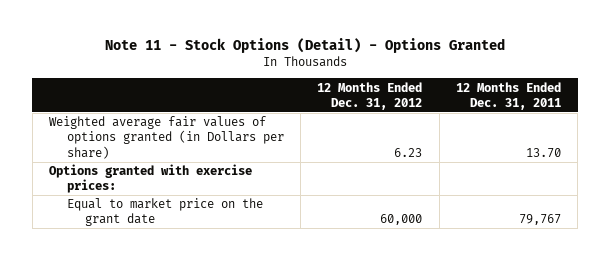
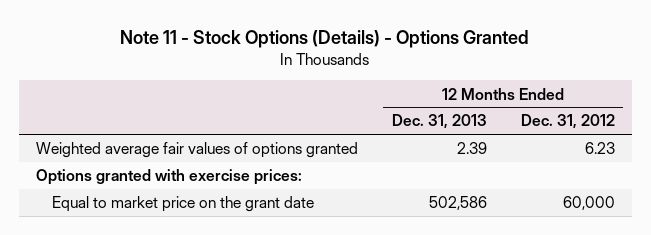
[104,38,505,54] Note 11 - Stock Options (Detail) - Options Granted -> [120,29,530,48] Note 11 - Stock Options (Details) - Options Granted
[455,81,561,110] 12 Months Ended Dec. 31, 2011 -> none
none -> [391,114,487,130] Dec. 31, 2013
[48,116,284,159] Weighted average fair values of options granted (in Dollars per share) -> [36,142,359,159] Weighted average fair values of options granted

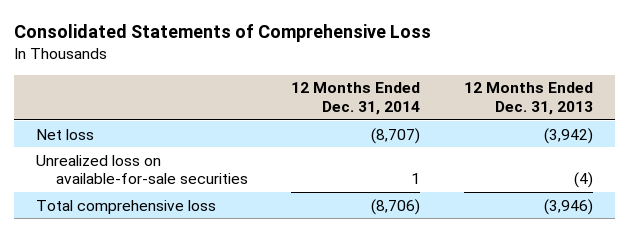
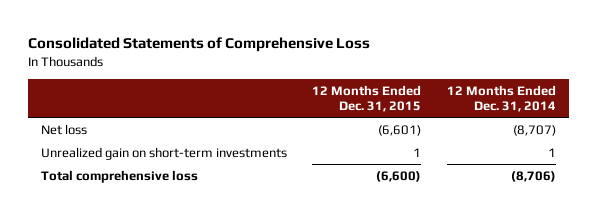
[463,82,593,115] 12 Months Ended Dec. 31, 2013 -> none
none -> [312,84,422,112] 12 Months Ended Dec. 31, 2015
[35,154,249,185] Unrealized loss on available-for-sale securities -> [40,146,287,160] Unrealized gain on short-term investments

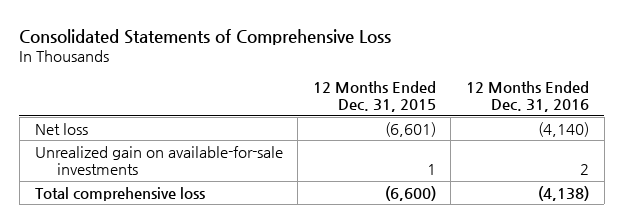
[446,84,556,112] 12 Months Ended Dec. 31, 2014 -> none
none -> [465,80,589,113] 12 Months Ended Dec. 31, 2016
[40,146,287,160] Unrealized gain on short-term investments -> [34,145,283,176] Unrealized gain on available-for-sale investments

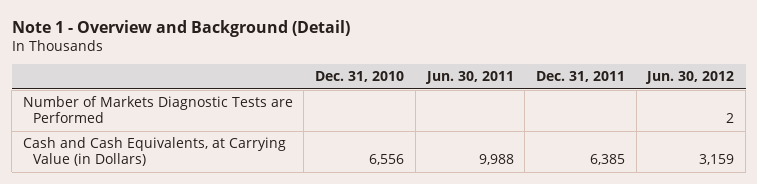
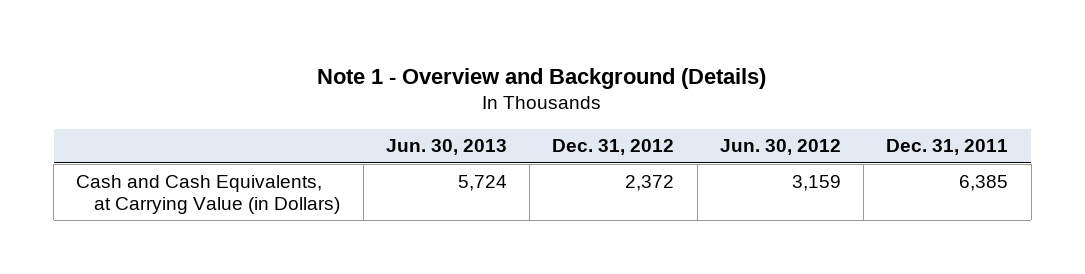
[11,19,350,37] Note 1 - Overview and Background (Detail) -> [317,67,767,89] Note 1 - Overview and Background (Details)
[315,71,405,83] Dec. 31, 2010 -> none
[424,71,514,85] Jun. 30, 2011 -> none
none -> [385,139,507,156] Jun. 30, 2013
none -> [552,139,675,156] Dec. 31, 2012
[22,95,293,124] Number of Markets Diagnostic Tests are Performed -> none

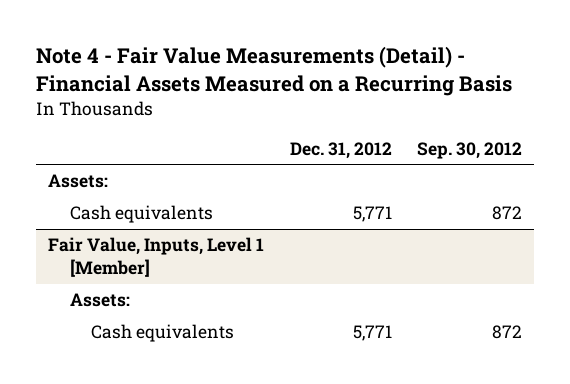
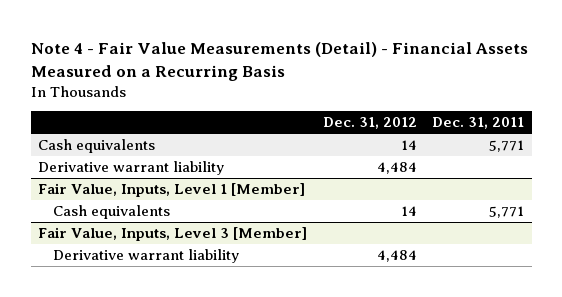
[416,141,522,159] Sep. 30, 2012 -> none
none -> [432,117,525,130] Dec. 31, 2011
[48,174,109,189] Assets: -> none
[352,206,392,223] 5,771 -> [400,140,417,151] 14
none -> [38,161,225,176] Derivative warrant liability
[69,293,130,308] Assets: -> none
[352,325,392,342] 5,771 -> [400,206,417,217] 14
none -> [38,227,308,242] Fair Value, Inputs, Level 3 [Member]
none -> [52,249,239,264] Derivative warrant liability

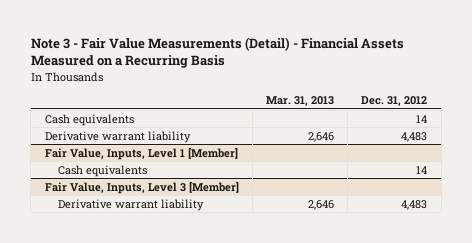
[30,41,528,81] Note 4 - Fair Value Measurements (Detail) - Financial Assets Measured on a Recurring Basis -> [30,37,404,69] Note 3 - Fair Value Measurements (Detail) - Financial Assets Measured on a Recurring Basis
[432,117,525,130] Dec. 31, 2011 -> none
none -> [265,96,334,107] Mar. 31, 2013
[376,162,417,175] 4,484 -> [401,131,428,142] 4,483
[376,250,417,263] 4,484 -> [401,199,428,210] 4,483

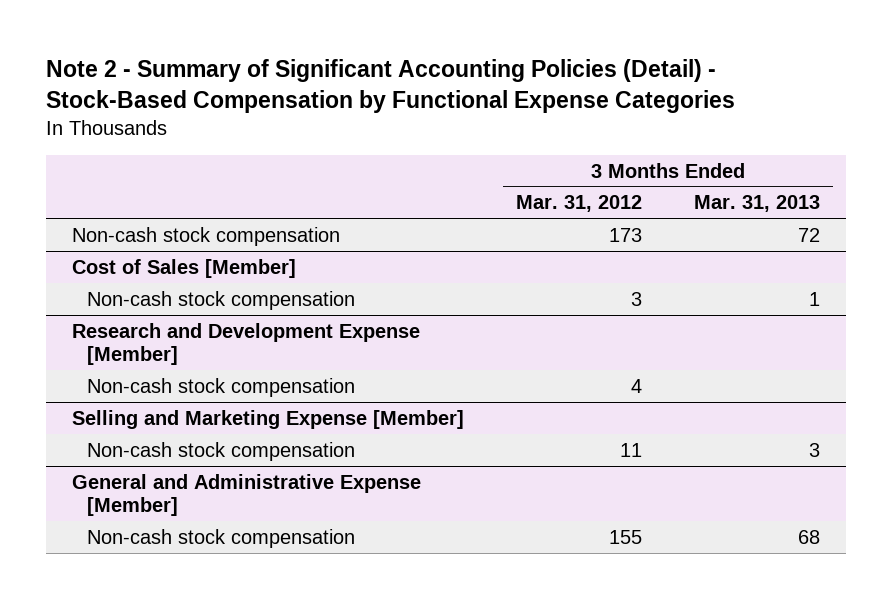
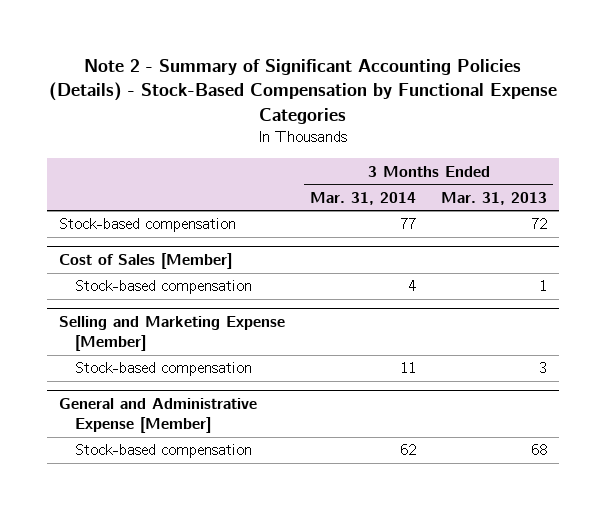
[46,59,736,114] Note 2 - Summary of Significant Accounting Policies (Detail) - Stock-Based Compensation by Functional Expense Categories -> [49,58,558,124] Note 2 - Summary of Significant Accounting Policies (Details) - Stock-Based Compensation by Functional Expense Categories
[516,195,643,213] Mar. 31, 2012 -> none
none -> [310,191,417,205] Mar. 31, 2014
[72,226,341,246] Non-cash stock compensation -> [59,218,237,233] Stock-based compensation
[72,322,421,365] Research and Development Expense [Member] -> none
[87,377,356,397] Non-cash stock compensation -> none
[87,290,356,310] Non-cash stock compensation -> [74,280,252,295] Stock-based compensation
[87,441,356,461] Non-cash stock compensation -> [74,362,252,377] Stock-based compensation
[87,528,356,548] Non-cash stock compensation -> [74,444,252,459] Stock-based compensation

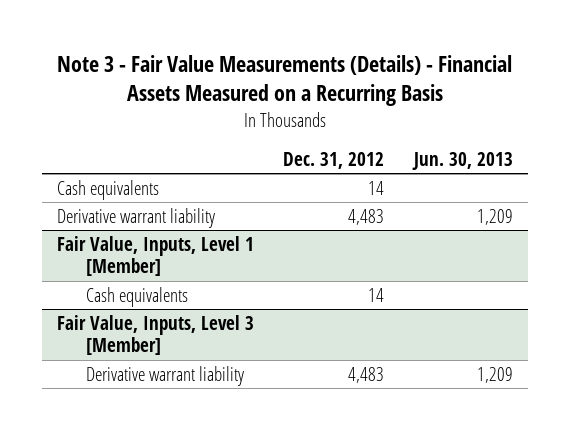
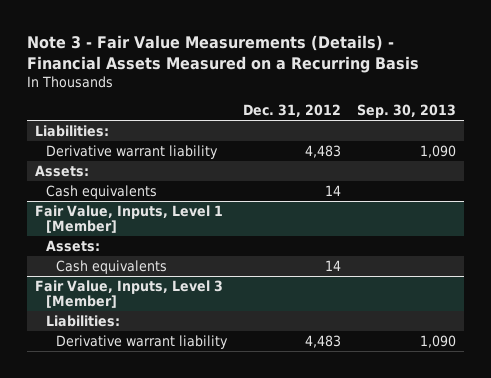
[411,152,513,171] Jun. 30, 2013 -> none
none -> [356,104,456,119] Sep. 30, 2013
none -> [35,124,110,137] Liabilities:
none -> [35,164,90,177] Assets:
[56,179,159,200] Cash equivalents -> [45,184,157,199] Cash equivalents
none -> [45,239,100,252] Assets:
none -> [45,314,120,327] Liabilities:

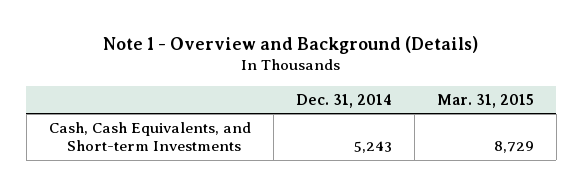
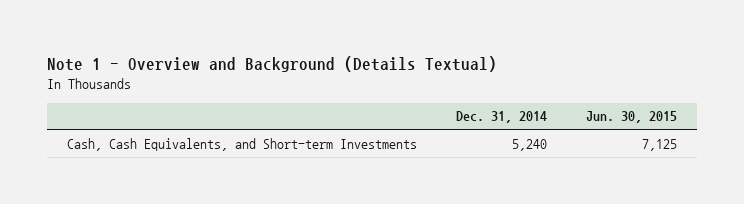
[103,35,479,54] Note 1 - Overview and Background (Details) -> [46,56,497,73] Note 1 - Overview and Background (Details Textual)
[436,93,534,108] Mar. 31, 2015 -> none
none -> [586,111,678,124] Jun. 30, 2015
[353,141,392,154] 5,243 -> [511,138,547,151] 5,240

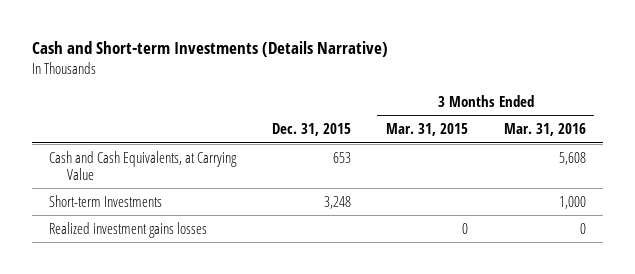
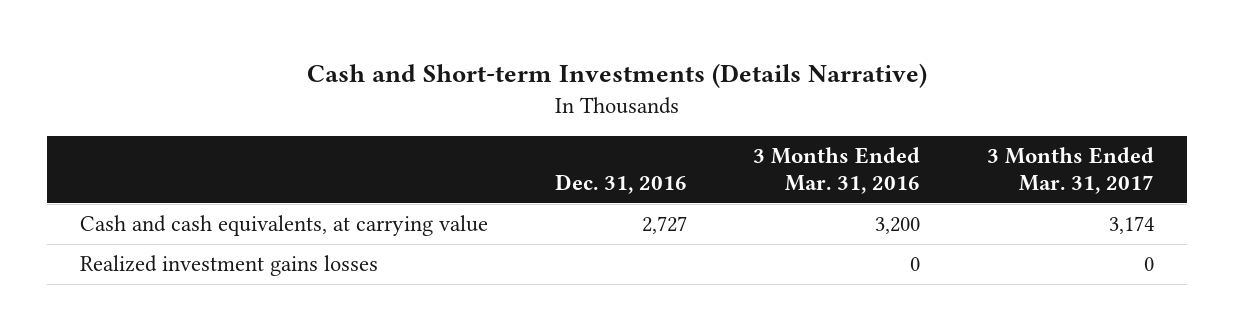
[271,123,351,137] Dec. 31, 2015 -> none
[386,123,469,137] Mar. 31, 2015 -> none
none -> [554,174,687,195] Dec. 31, 2016
none -> [986,146,1154,195] 3 Months Ended Mar. 31, 2017
[49,194,163,207] Short-term Investments -> none
[49,150,238,180] Cash and Cash Equivalents, at Carrying Value -> [80,215,489,237] Cash and cash equivalents, at carrying value
[558,151,586,165] 5,608 -> [875,217,921,235] 3,200

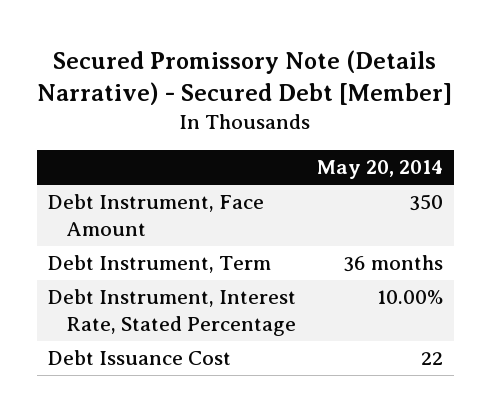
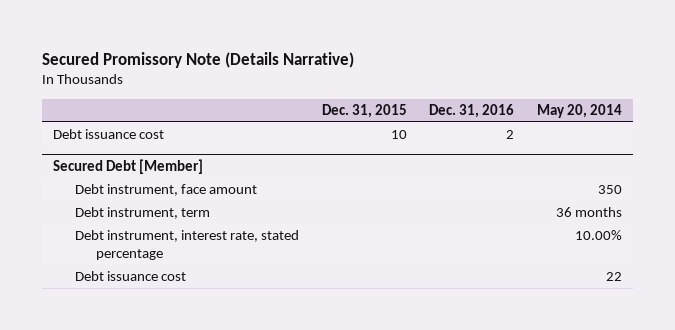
[37,50,453,106] Secured Promissory Note (Details Narrative) - Secured Debt [Member] -> [41,51,354,68] Secured Promissory Note (Details Narrative)
none -> [321,104,407,119] Dec. 31, 2015
none -> [429,104,515,119] Dec. 31, 2016
none -> [53,129,165,140] Debt issuance cost
none -> [53,159,204,175] Secured Debt [Member]
[47,194,265,237] Debt Instrument, Face Amount -> [74,184,257,197] Debt instrument, face amount
[47,255,272,274] Debt Instrument, Term -> [74,207,210,220] Debt instrument, term
[47,289,297,337] Debt Instrument, Interest Rate, Stated Percentage -> [74,230,299,260] Debt instrument, interest rate, stated percentage
[47,350,232,366] Debt Issuance Cost -> [74,271,186,282] Debt issuance cost

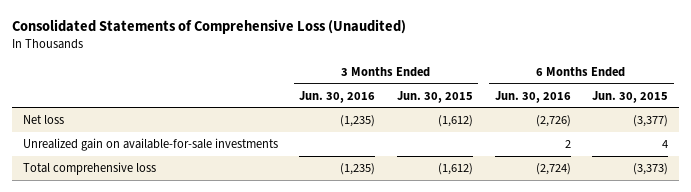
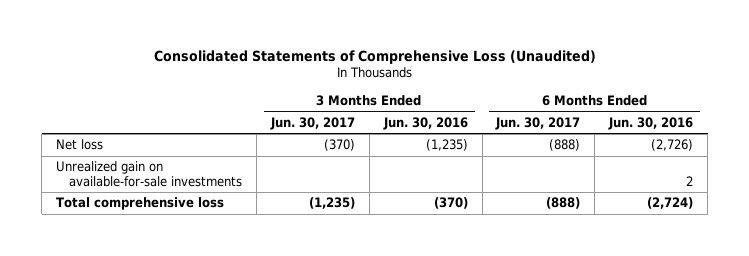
[396,90,473,103] Jun. 30, 2015 -> none
[592,90,669,103] Jun. 30, 2015 -> none
none -> [269,116,355,130] Jun. 30, 2017
none -> [495,116,581,130] Jun. 30, 2017
[340,162,376,175] (1,235) -> [433,197,468,210] (370)

